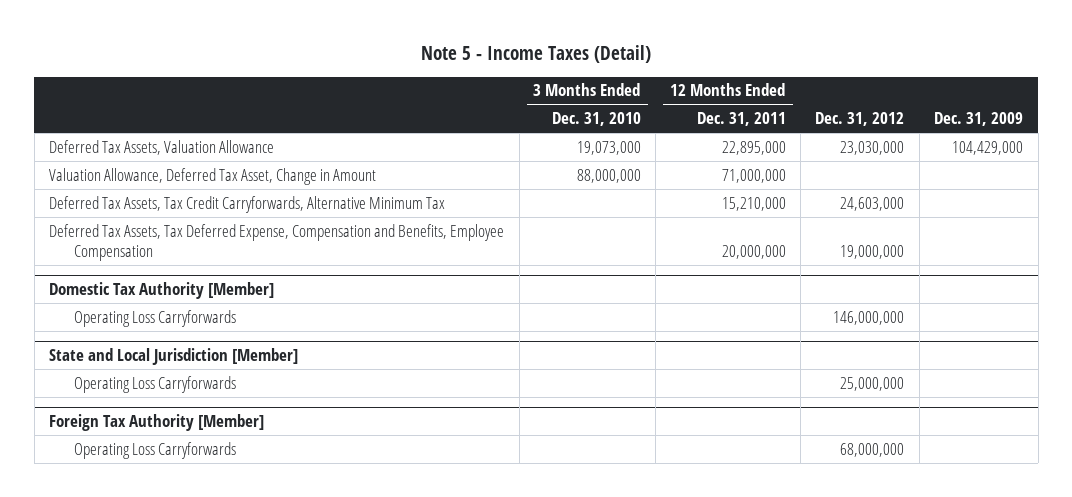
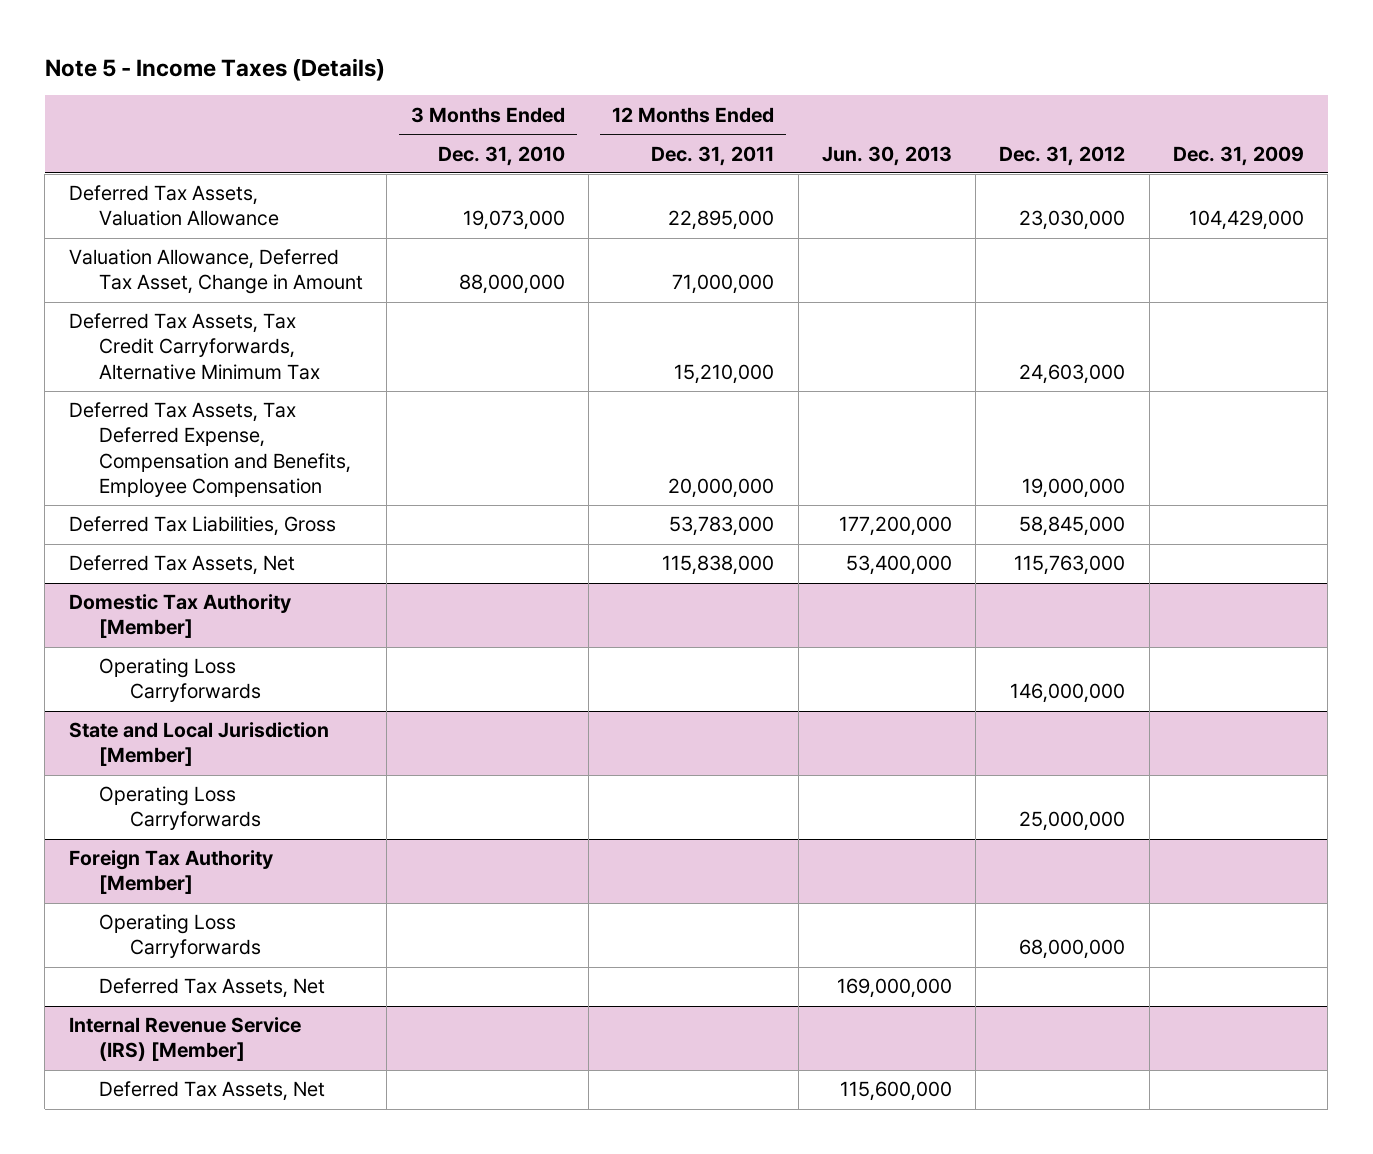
[421,45,652,64] Note 5 - Income Taxes (Detail) -> [44,57,385,81] Note 5 - Income Taxes (Details)
none -> [821,145,952,166] Jun. 30, 2013
none -> [68,516,336,537] Deferred Tax Liabilities, Gross
none -> [68,555,295,576] Deferred Tax Assets, Net
none -> [99,978,326,999] Deferred Tax Assets, Net
none -> [68,1017,301,1062] Internal Revenue Service (IRS) [Member]
none -> [99,1081,326,1102] Deferred Tax Assets, Net

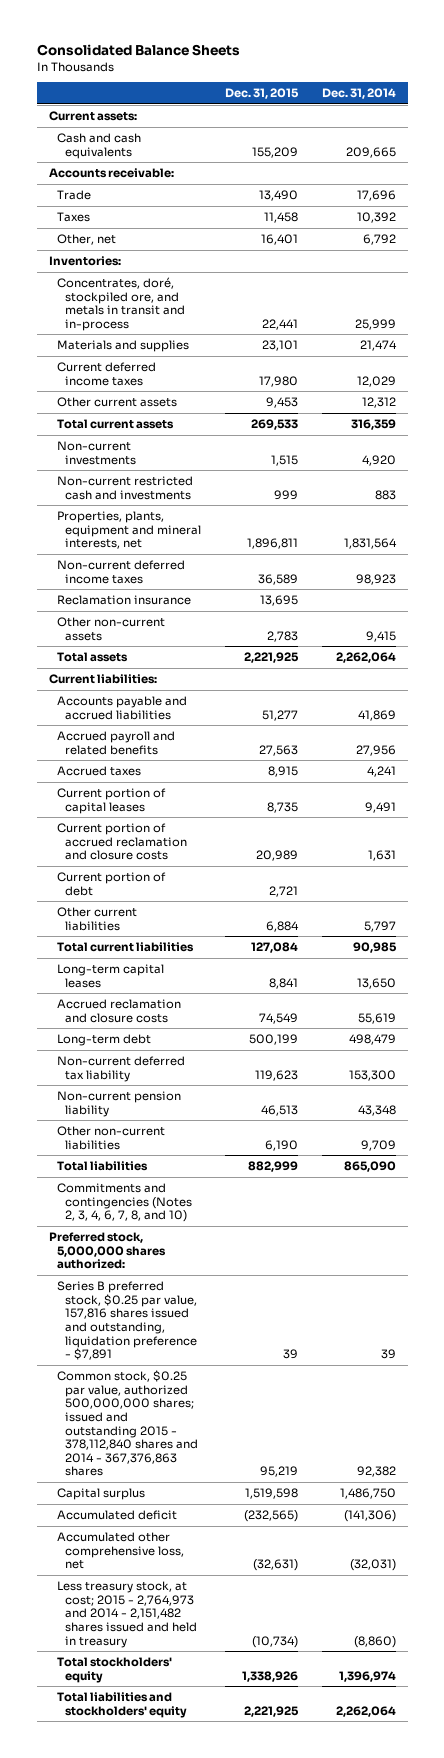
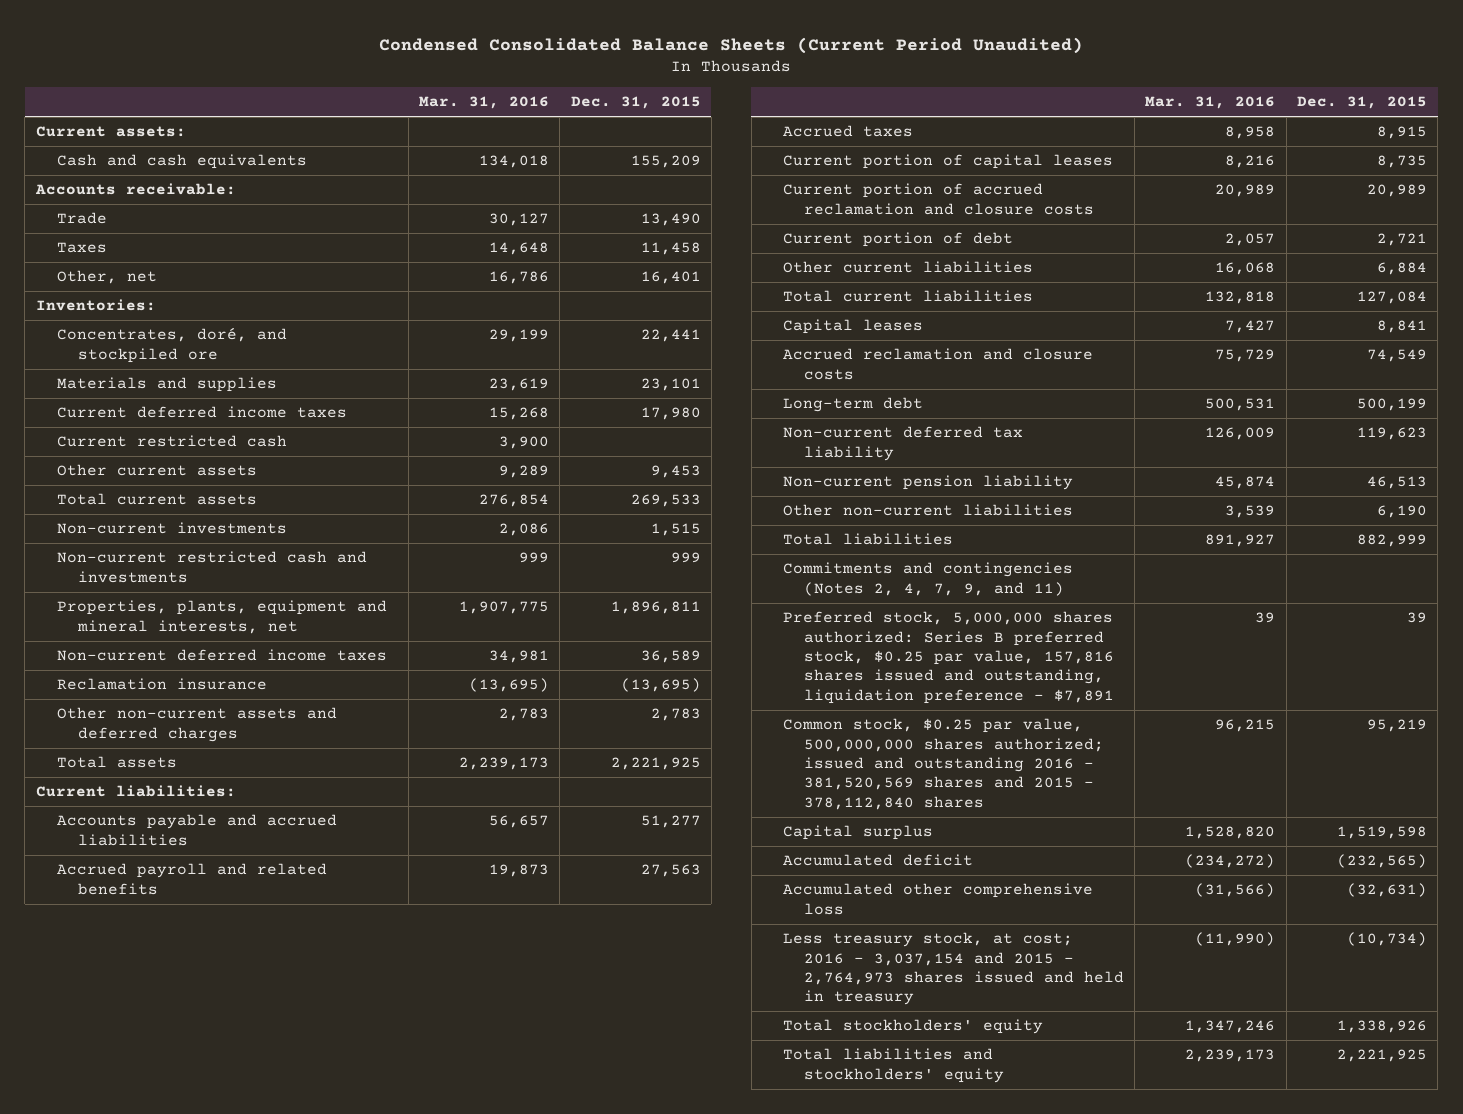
[36,43,240,56] Consolidated Balance Sheets -> [379,36,1084,54] Condensed Consolidated Balance Sheets (Current Period Unaudited)
[321,88,396,100] Dec. 31, 2014 -> none
none -> [419,96,550,110] Mar. 31, 2016
[56,277,185,331] Concentrates, doré, stockpiled ore, and metals in transit and in-process -> [56,327,287,363] Concentrates, doré, and stockpiled ore
none -> [56,435,287,448] Current restricted cash
[259,595,298,607] 13,695 -> [620,678,701,693] (13,695)
[56,617,165,641] Other non-current assets -> [56,707,337,742] Other non-current assets and deferred charges
[56,964,164,988] Long-term capital leases -> [782,319,923,335] Capital leases
[48,1232,166,1270] Preferred stock, 5,000,000 shares authorized: -> none
[56,1183,192,1223] Commitments and contingencies (Notes 2, 3, 4, 6, 7, 8, and 10) -> [782,562,1073,596] Commitments and contingencies (Notes 2, 4, 7, 9, and 11)
[56,1281,197,1361] Series B preferred stock, $0.25 par value, 157,816 shares issued and outstanding, liquidation preference - $7,891 -> [782,611,1114,704] Preferred stock, 5,000,000 shares authorized: Series B preferred stock, $0.25 par value, 157,816 shares issued and outstanding, liquidation preference - $7,891
[56,1370,198,1477] Common stock, $0.25 par value, authorized 500,000,000 shares; issued and outstanding 2015 - 378,112,840 shares and 2014 - 367,376,863 shares -> [782,718,1104,810] Common stock, $0.25 par value, 500,000,000 shares authorized; issued and outstanding 2016 - 381,520,569 shares and 2015 - 378,112,840 shares
[56,1532,184,1570] Accumulated other comprehensive loss, net -> [782,883,1093,915] Accumulated other comprehensive loss
[56,1581,197,1648] Less treasury stock, at cost; 2015 - 2,764,973 and 2014 - 2,151,482 shares issued and held in treasury -> [782,932,1124,1006] Less treasury stock, at cost; 2016 - 3,037,154 and 2015 - 2,764,973 shares issued and held in treasury

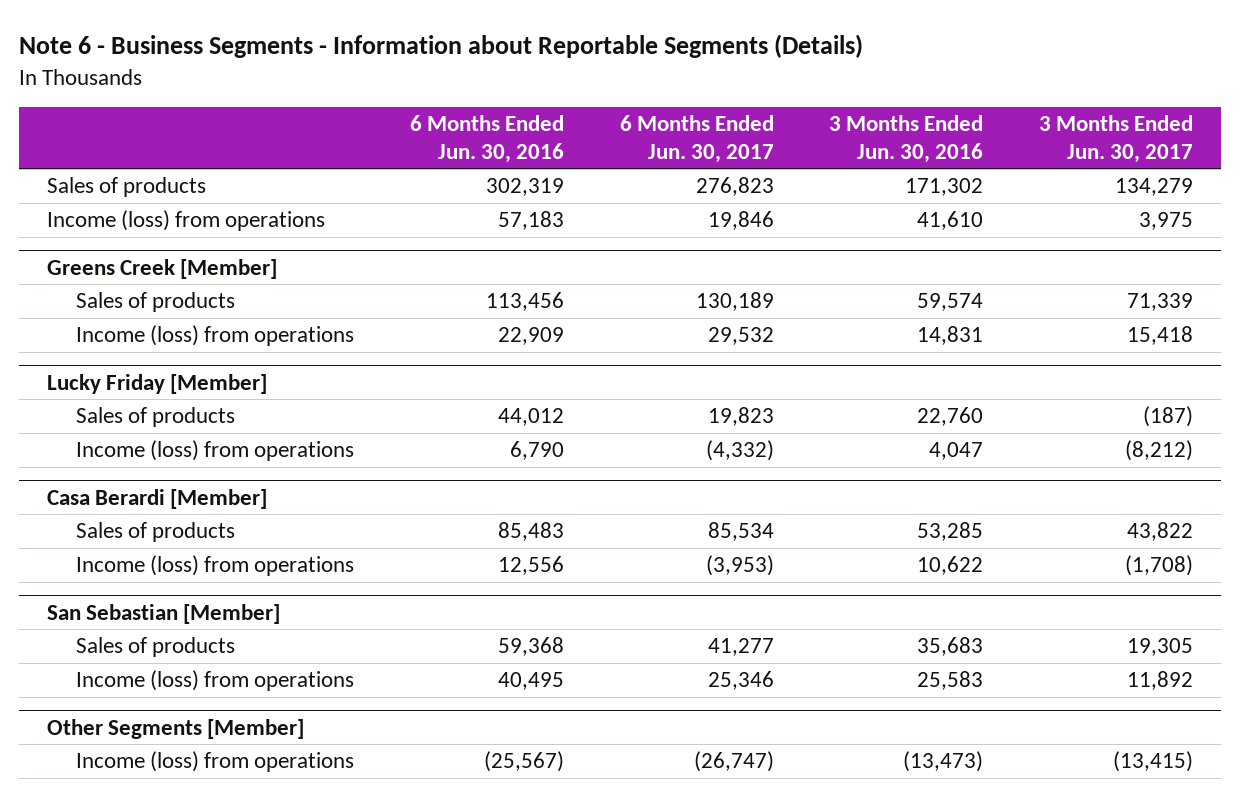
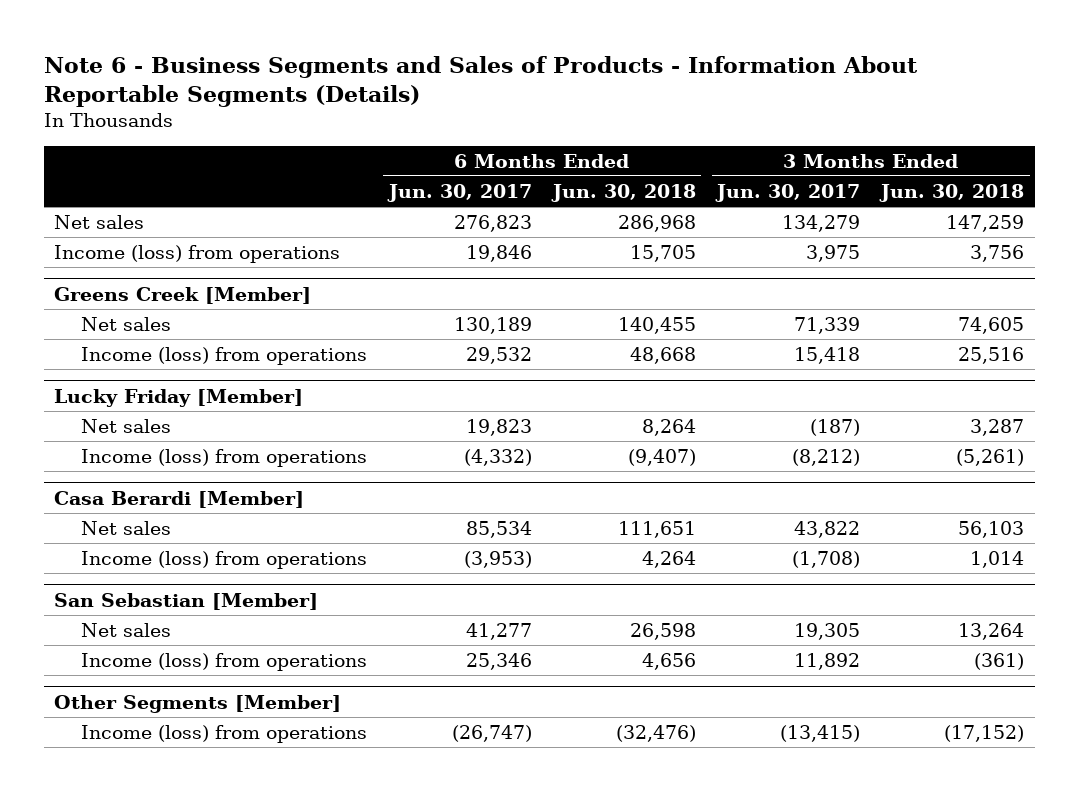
[18,34,863,59] Note 6 - Business Segments - Information about Reportable Segments (Details) -> [43,55,918,107] Note 6 - Business Segments and Sales of Products - Information About Reportable Segments (Details)
[410,115,565,163] 6 Months Ended Jun. 30, 2016 -> none
[829,115,984,163] 3 Months Ended Jun. 30, 2016 -> none
none -> [550,183,696,202] Jun. 30, 2018
none -> [879,183,1025,202] Jun. 30, 2018
[46,177,206,198] Sales of products -> [54,214,145,229] Net sales
[76,292,236,313] Sales of products -> [81,316,172,331] Net sales
[76,407,236,428] Sales of products -> [81,418,172,433] Net sales
[76,522,236,543] Sales of products -> [81,520,172,535] Net sales
[76,637,236,658] Sales of products -> [81,622,172,637] Net sales

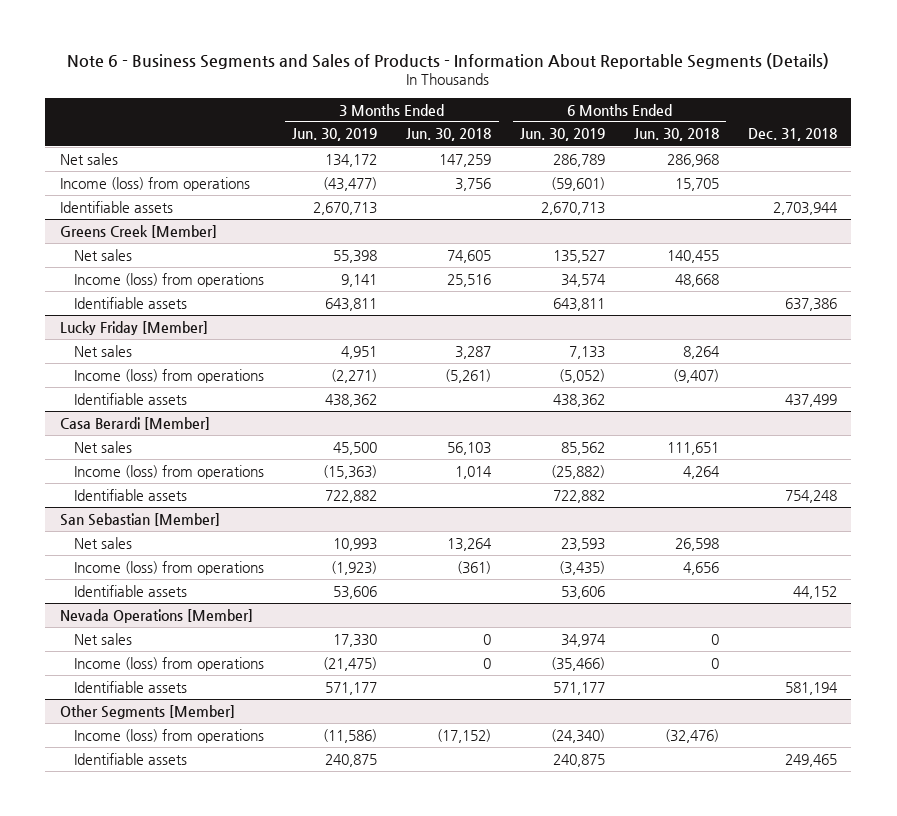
[386,183,532,202] Jun. 30, 2017 -> none
[715,183,861,202] Jun. 30, 2017 -> none
none -> [292,128,378,142] Jun. 30, 2019
none -> [520,128,606,142] Jun. 30, 2019
none -> [747,128,837,142] Dec. 31, 2018
none -> [59,200,173,213] Identifiable assets
none -> [73,296,187,309] Identifiable assets
none -> [73,392,187,405] Identifiable assets
none -> [73,488,187,501] Identifiable assets
none -> [73,584,187,597] Identifiable assets
none -> [59,608,253,623] Nevada Operations [Member]
none -> [73,632,132,645] Net sales
none -> [73,656,264,671] Income (loss) from operations
none -> [73,680,187,693] Identifiable assets
none -> [73,752,187,765] Identifiable assets

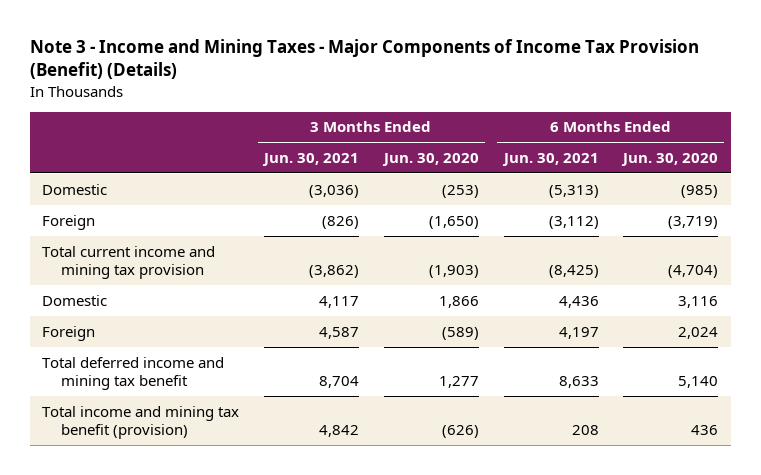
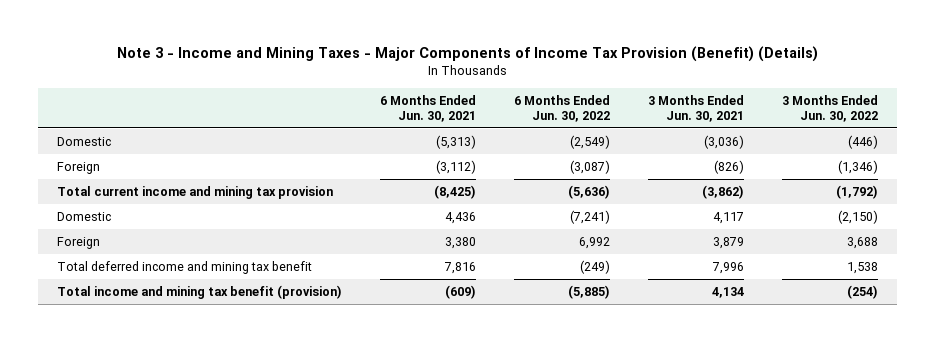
[381,153,479,167] Jun. 30, 2020 -> none
[621,153,719,167] Jun. 30, 2020 -> none
none -> [514,94,611,122] 6 Months Ended Jun. 30, 2022
none -> [782,94,879,122] 3 Months Ended Jun. 30, 2022
[319,326,360,339] 4,587 -> [713,236,745,249] 3,879
[558,326,599,339] 4,197 -> [445,236,477,249] 3,380
[319,376,360,389] 8,704 -> [712,261,745,274] 7,996
[558,376,599,389] 8,633 -> [444,261,477,274] 7,816
[319,425,360,438] 4,842 -> [712,286,745,298] 4,134
[571,425,599,436] 208 -> [445,284,477,299] (609)

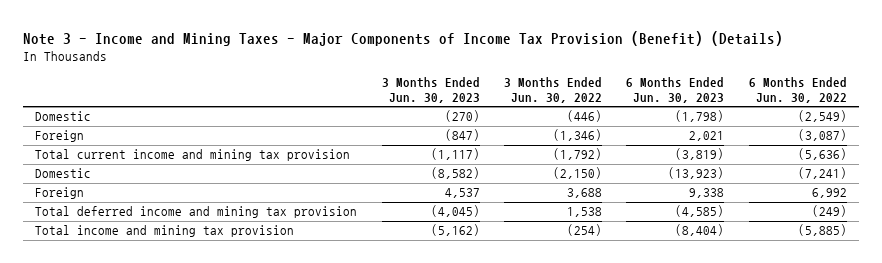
[380,94,477,122] 6 Months Ended Jun. 30, 2021 -> none
[648,94,745,122] 3 Months Ended Jun. 30, 2021 -> none
none -> [381,76,480,103] 3 Months Ended Jun. 30, 2023
none -> [626,76,725,103] 6 Months Ended Jun. 30, 2023
[57,260,313,274] Total deferred income and mining tax benefit -> [35,206,358,219] Total deferred income and mining tax provision
[57,284,343,299] Total income and mining tax benefit (provision) -> [35,225,295,238] Total income and mining tax provision

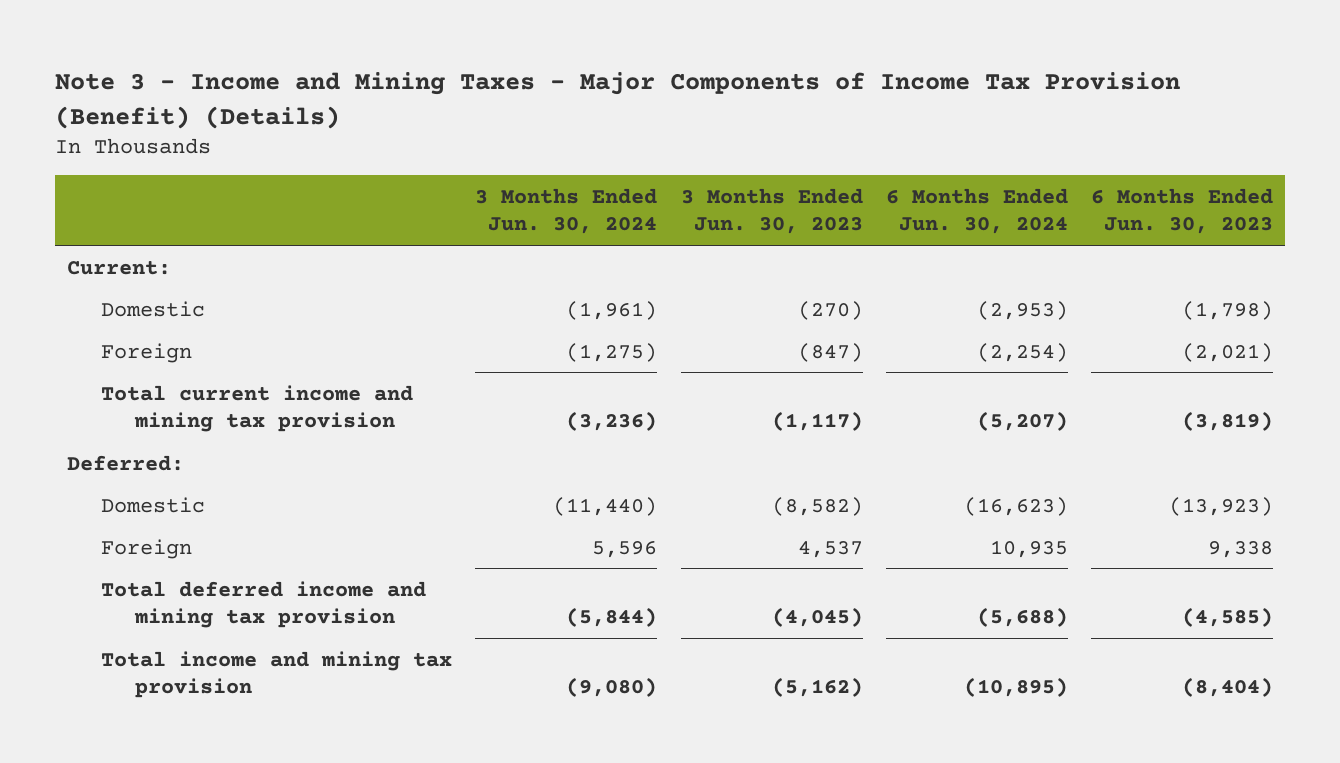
[503,76,602,103] 3 Months Ended Jun. 30, 2022 -> none
[748,76,847,103] 6 Months Ended Jun. 30, 2022 -> none
none -> [475,188,658,235] 3 Months Ended Jun. 30, 2024
none -> [885,188,1068,235] 6 Months Ended Jun. 30, 2024
none -> [66,260,171,275] Current:
[689,131,725,142] 2,021 -> [1182,342,1274,362] (2,021)
none -> [66,454,184,471] Deferred:

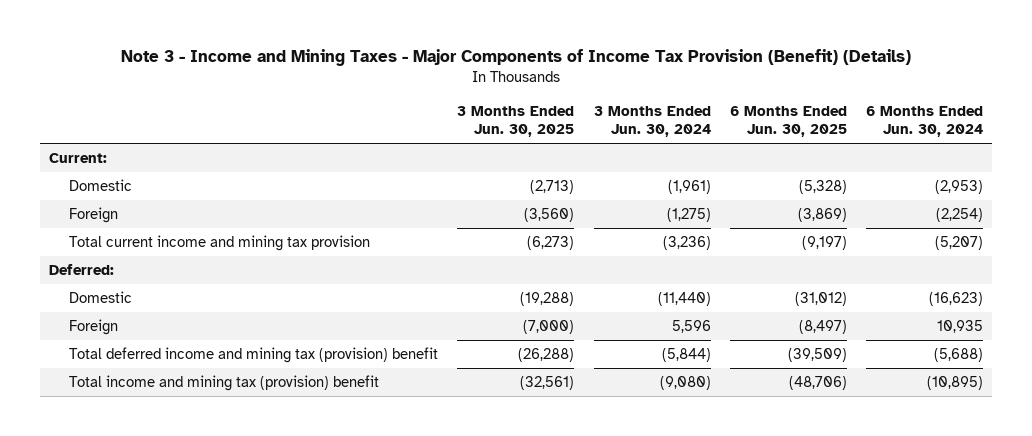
[680,188,863,235] 3 Months Ended Jun. 30, 2023 -> none
[1091,188,1274,235] 6 Months Ended Jun. 30, 2023 -> none
none -> [457,105,575,138] 3 Months Ended Jun. 30, 2025
none -> [729,105,847,138] 6 Months Ended Jun. 30, 2025
[100,580,426,628] Total deferred income and mining tax provision -> [69,347,439,364] Total deferred income and mining tax (provision) benefit
[100,650,452,698] Total income and mining tax provision -> [69,375,380,392] Total income and mining tax (provision) benefit

